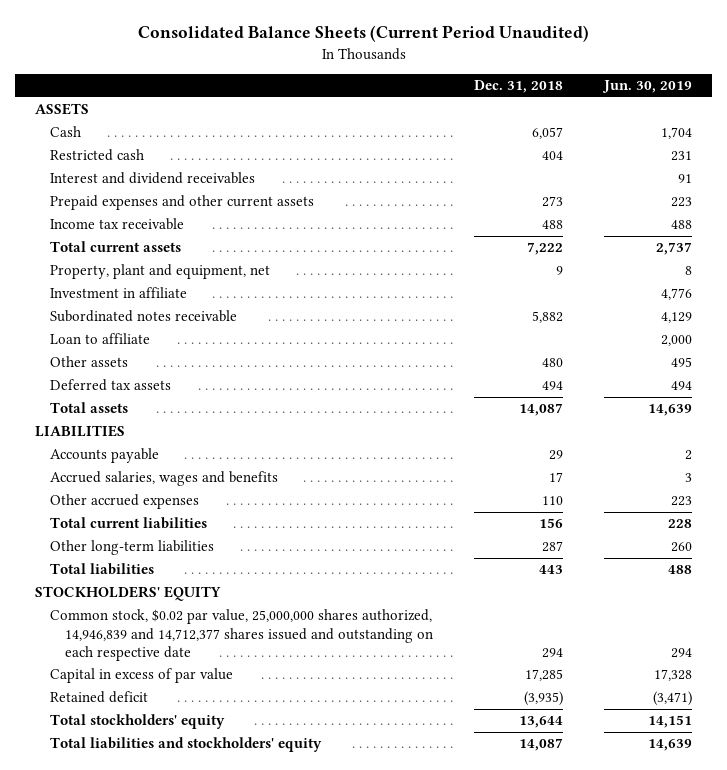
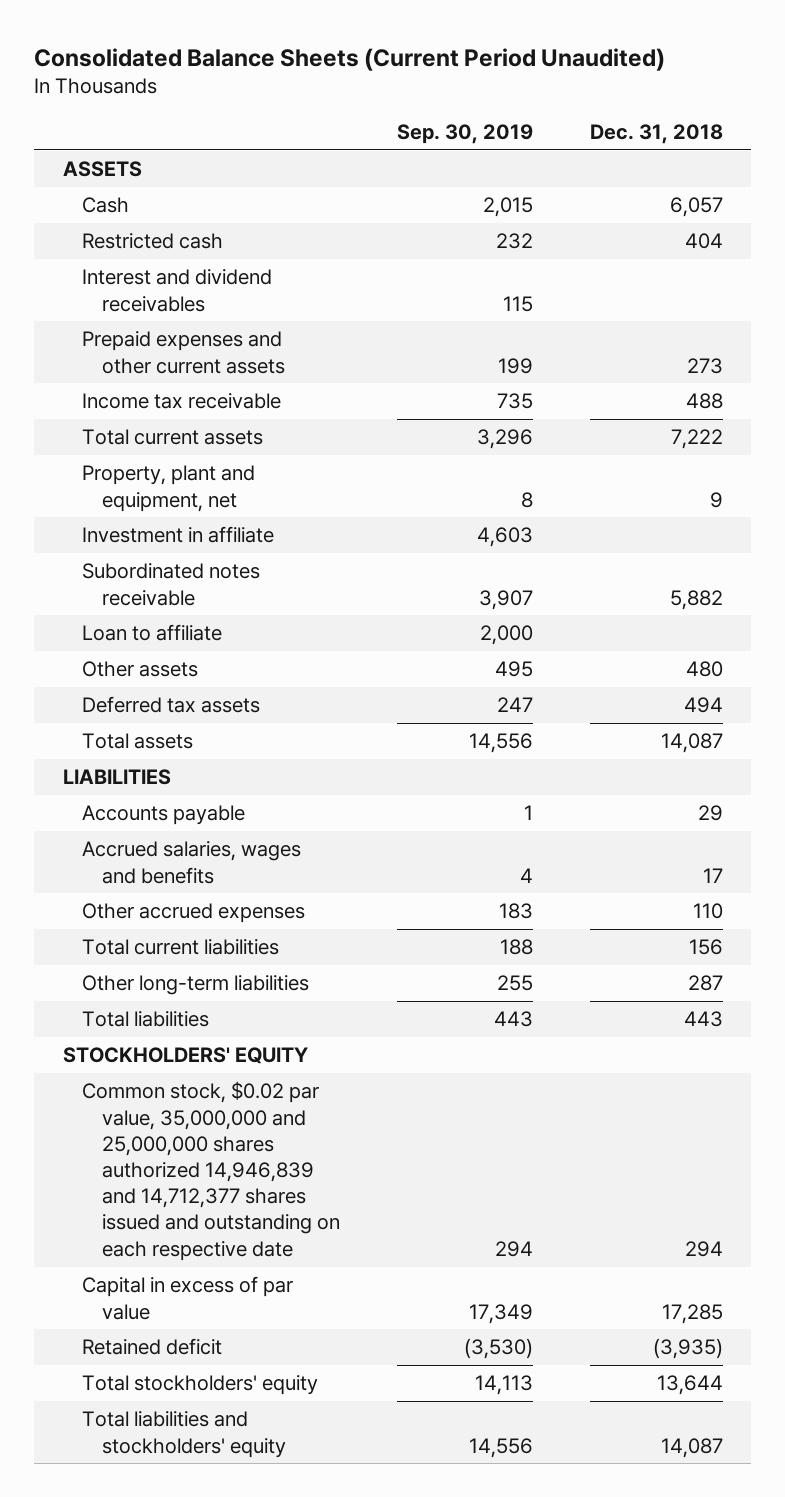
[601,80,692,94] Jun. 30, 2019 -> none
none -> [396,124,533,145] Sep. 30, 2019
[50,609,433,661] Common stock, $0.02 par value, 25,000,000 shares authorized, 14,946,839 and 14,712,377 shares issued and outstanding on each respective date -> [82,1081,340,1261] Common stock, $0.02 par value, 35,000,000 and 25,000,000 shares authorized 14,946,839 and 14,712,377 shares issued and outstanding on each respective date

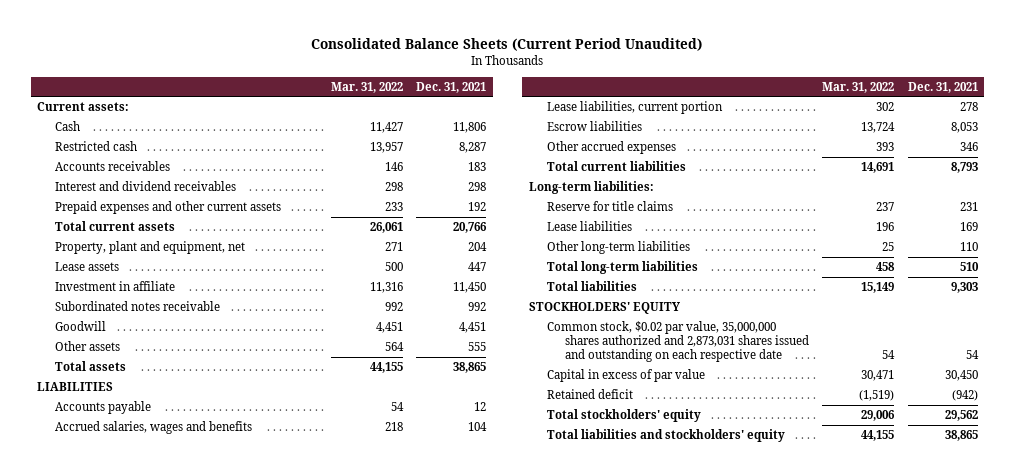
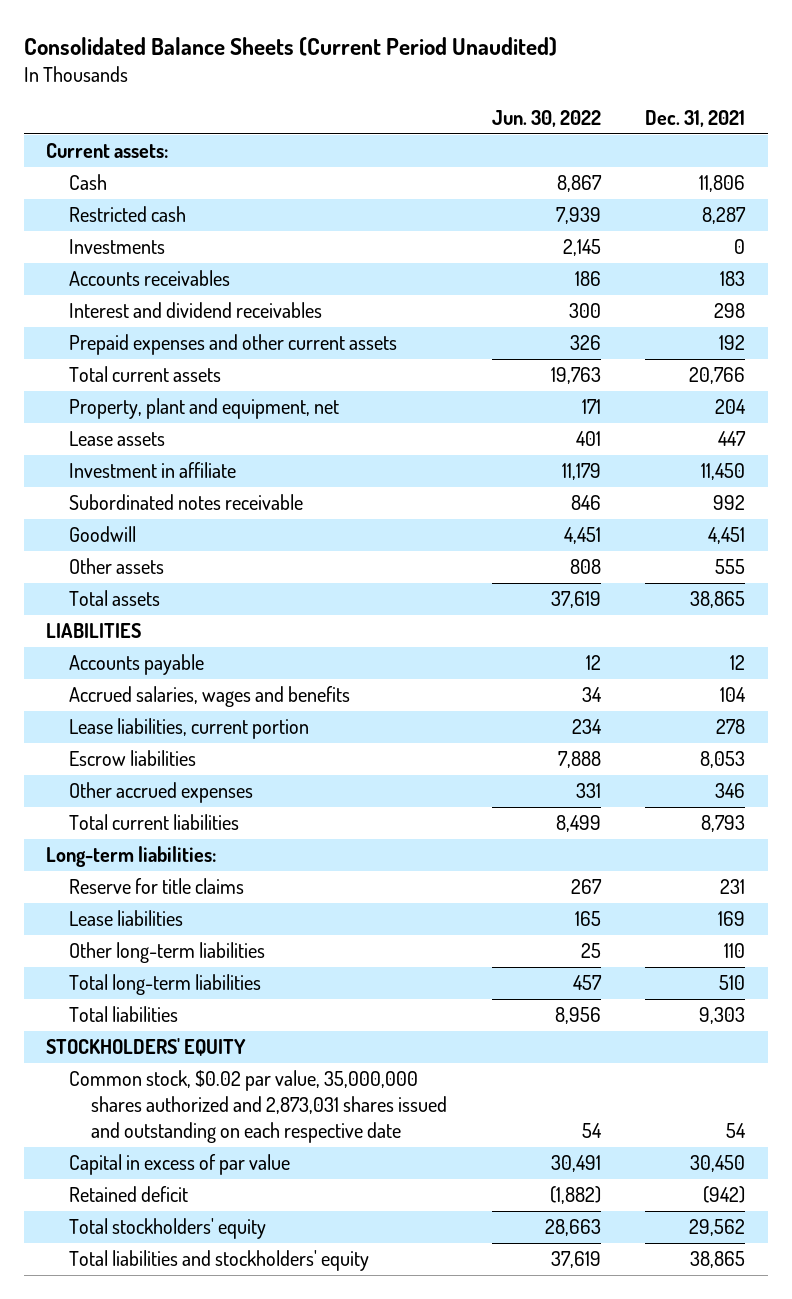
[330,81,403,93] Mar. 31, 2022 -> none
none -> [491,110,601,128] Jun. 30, 2022
none -> [68,239,165,255] Investments

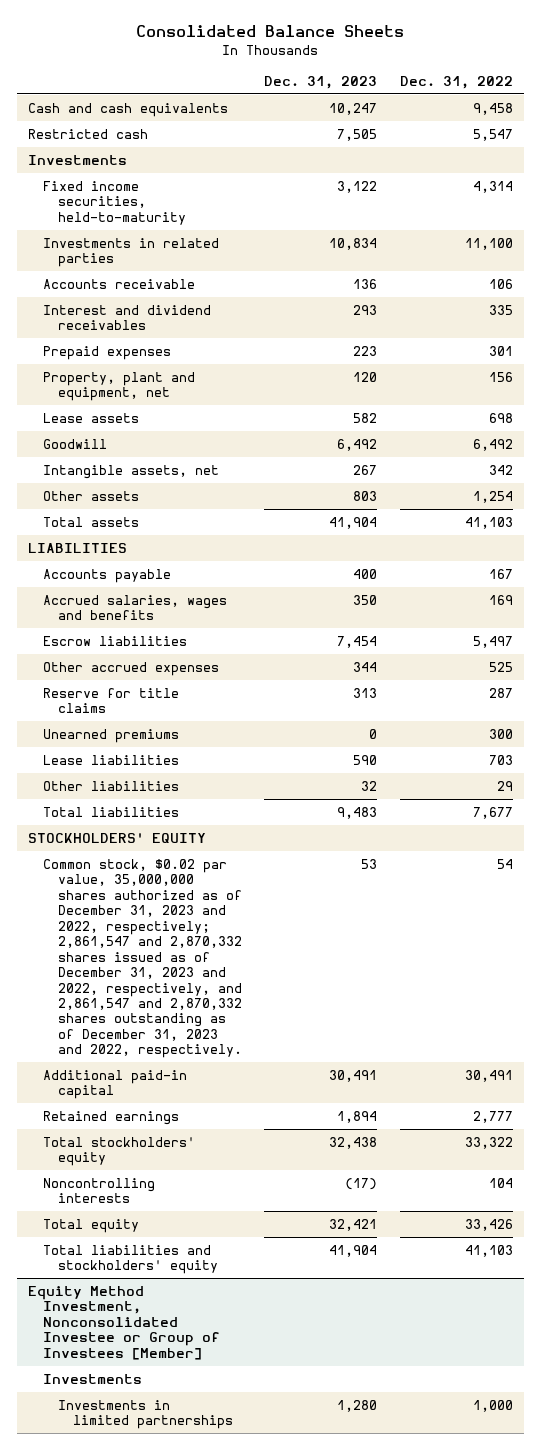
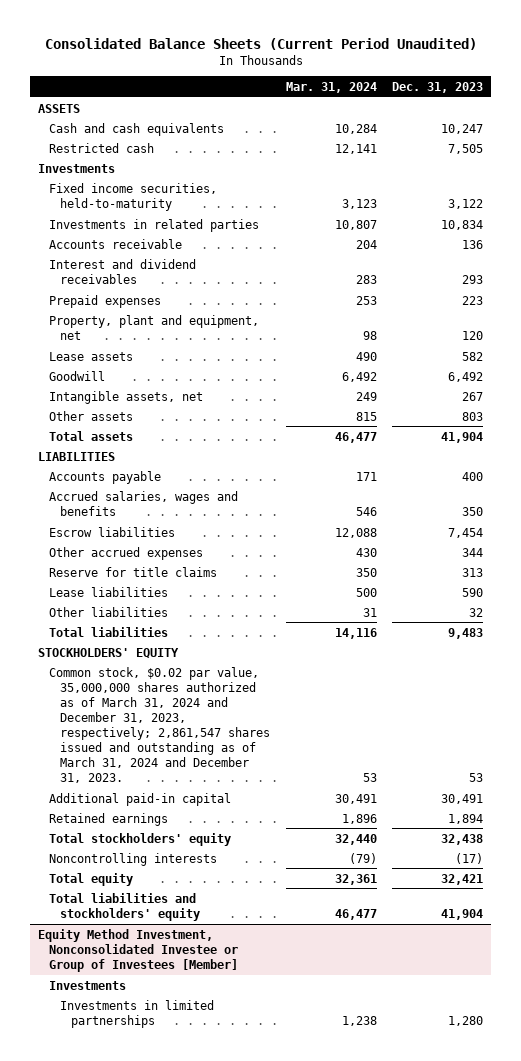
[136,24,405,37] Consolidated Balance Sheets -> [44,37,477,50] Consolidated Balance Sheets (Current Period Unaudited)
[399,75,513,89] Dec. 31, 2022 -> none
none -> [285,81,377,93] Mar. 31, 2024
none -> [37,103,80,113] ASSETS
[42,728,179,743] Unearned premiums -> none
[42,858,242,1059] Common stock, $0.02 par value, 35,000,000 shares authorized as of December 31, 2023 and 2022, respectively; 2,861,547 and 2,870,332 shares issued as of December 31, 2023 and 2022, respectively, and 2,861,547 and 2,870,332 shares outstanding as of December 31, 2023 and 2022, respectively. -> [49,666,271,784] Common stock, $0.02 par value, 35,000,000 shares authorized as of March 31, 2024 and December 31, 2023, respectively; 2,861,547 shares issued and outstanding as of March 31, 2024 and December 31, 2023.

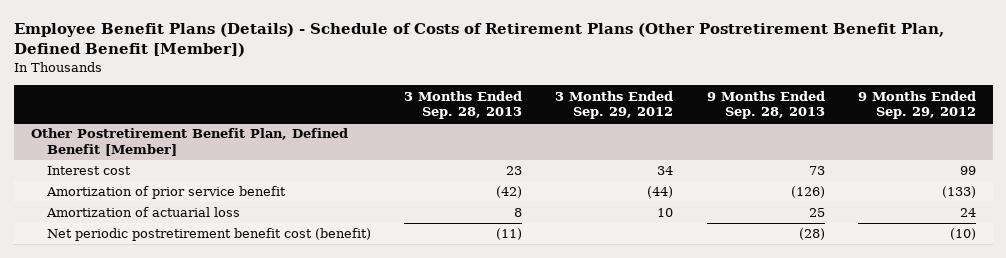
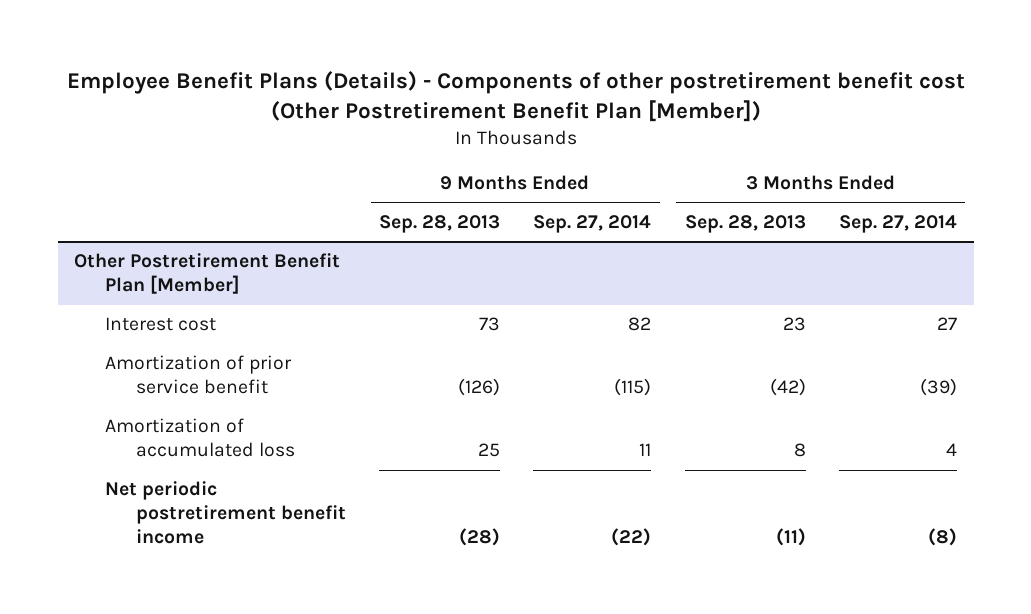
[13,23,944,58] Employee Benefit Plans (Details) - Schedule of Costs of Retirement Plans (Other Postretirement Benefit Plan, Defined Benefit [Member]) -> [66,70,965,123] Employee Benefit Plans (Details) - Components of other postretirement benefit cost (Other Postretirement Benefit Plan [Member])
[555,90,674,120] 3 Months Ended Sep. 29, 2012 -> none
[857,90,976,120] 9 Months Ended Sep. 29, 2012 -> none
none -> [533,214,652,233] Sep. 27, 2014
none -> [838,214,957,233] Sep. 27, 2014
[30,128,348,157] Other Postretirement Benefit Plan, Defined Benefit [Member] -> [74,253,341,295] Other Postretirement Benefit Plan [Member]
[45,207,240,218] Amortization of actuarial loss -> [105,418,295,458] Amortization of accumulated loss
[46,228,371,242] Net periodic postretirement benefit cost (benefit) -> [105,481,346,545] Net periodic postretirement benefit income

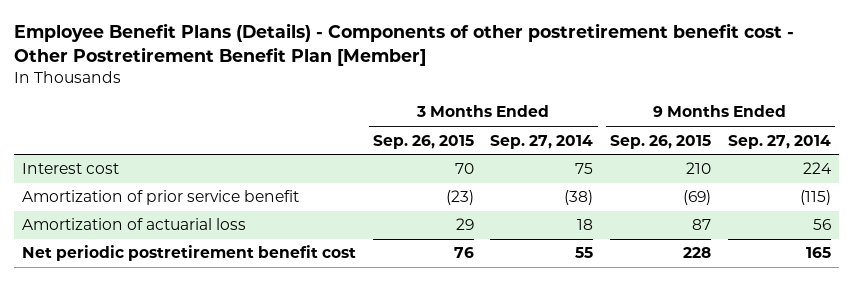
[66,70,965,123] Employee Benefit Plans (Details) - Components of other postretirement benefit cost (Other Postretirement Benefit Plan [Member]) -> [13,22,794,66] Employee Benefit Plans (Details) - Components of other postretirement benefit cost - Other Postretirement Benefit Plan [Member]
[379,214,501,233] Sep. 28, 2013 -> none
[684,214,806,233] Sep. 28, 2013 -> none
none -> [372,134,474,149] Sep. 26, 2015
none -> [610,134,712,149] Sep. 26, 2015
[74,253,341,295] Other Postretirement Benefit Plan [Member] -> none
[628,317,652,332] 82 -> [802,162,832,175] 224
[936,317,957,331] 27 -> [575,163,594,175] 75
[919,378,957,397] (39) -> [564,190,594,206] (38)
[105,418,295,458] Amortization of accumulated loss -> [22,218,247,231] Amortization of actuarial loss
[639,443,652,457] 11 -> [812,219,831,231] 56
[945,443,957,457] 4 -> [577,219,594,231] 18
[105,481,346,545] Net periodic postretirement benefit income -> [22,245,357,262] Net periodic postretirement benefit cost
[611,528,652,547] (22) -> [805,247,831,259] 165
[927,528,957,547] (8) -> [575,247,594,259] 55

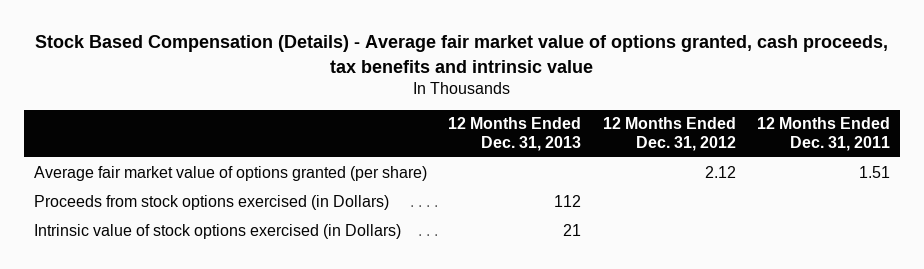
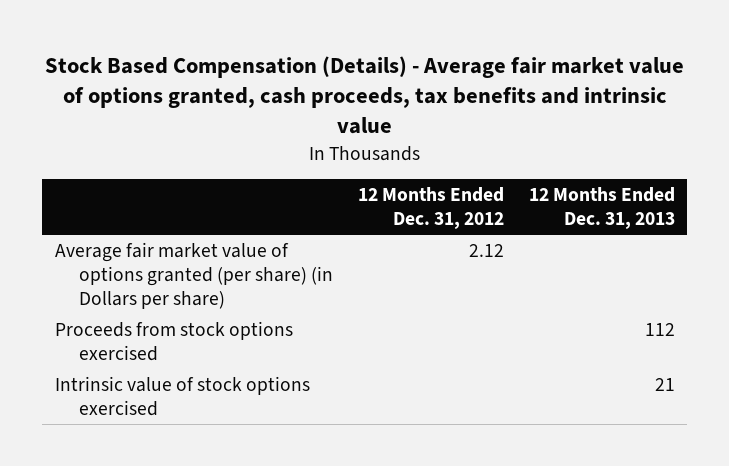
[756,117,890,151] 12 Months Ended Dec. 31, 2011 -> none
[34,165,428,181] Average fair market value of options granted (per share) -> [54,241,334,310] Average fair market value of options granted (per share) (in Dollars per share)
[34,194,390,210] Proceeds from stock options exercised (in Dollars) -> [54,320,293,361] Proceeds from stock options exercised
[34,223,402,239] Intrinsic value of stock options exercised (in Dollars) -> [54,375,310,416] Intrinsic value of stock options exercised

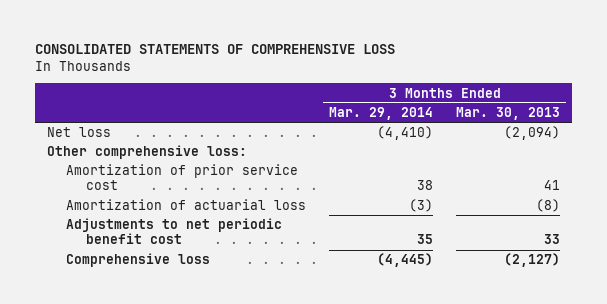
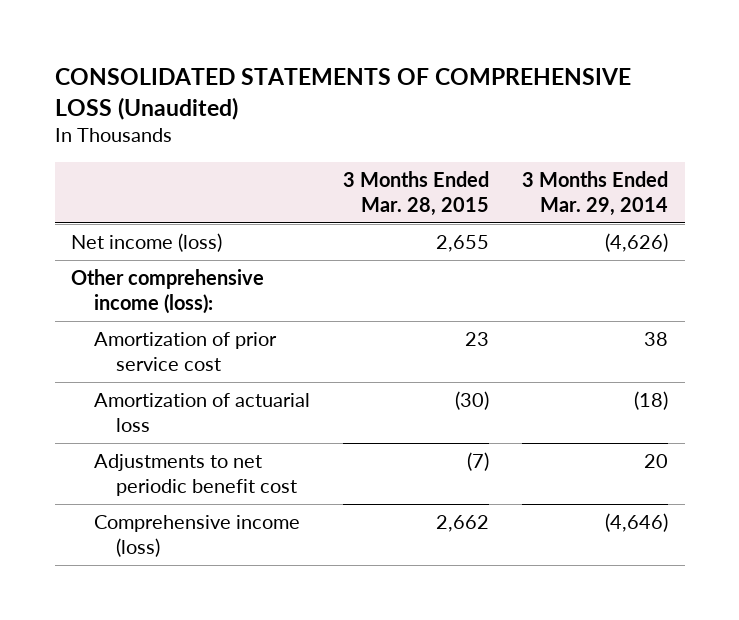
[35,44,396,55] CONSOLIDATED STATEMENTS OF COMPREHENSIVE LOSS -> [54,68,631,120] CONSOLIDATED STATEMENTS OF COMPREHENSIVE LOSS (Unaudited)
[456,106,561,120] Mar. 30, 2013 -> none
none -> [342,170,489,217] 3 Months Ended Mar. 28, 2015
[46,127,111,138] Net loss -> [71,232,223,252] Net income (loss)
[377,126,434,141] (4,410) -> [605,232,669,252] (4,626)
[46,145,247,160] Other comprehensive loss: -> [71,268,265,315] Other comprehensive income (loss):
[409,199,434,213] (3) -> [634,390,669,410] (18)
[417,234,434,245] 35 -> [644,453,669,468] 20
[66,253,211,268] Comprehensive loss -> [93,514,300,558] Comprehensive income (loss)
[377,253,434,268] (4,445) -> [605,512,669,532] (4,646)

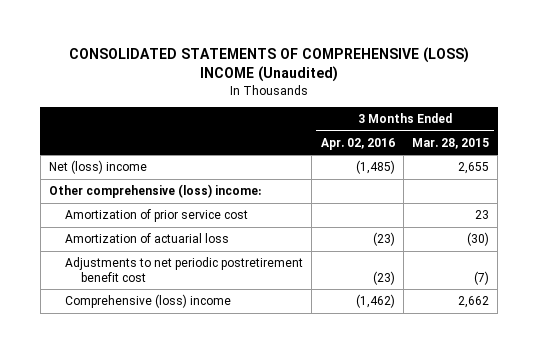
[54,68,631,120] CONSOLIDATED STATEMENTS OF COMPREHENSIVE LOSS (Unaudited) -> [69,47,470,83] CONSOLIDATED STATEMENTS OF COMPREHENSIVE (LOSS) INCOME (Unaudited)
[522,170,669,217] 3 Months Ended Mar. 29, 2014 -> none
none -> [320,137,395,150] Apr. 02, 2016
[71,232,223,252] Net income (loss) -> [48,160,147,175] Net (loss) income
[71,268,265,315] Other comprehensive income (loss): -> [48,184,261,199] Other comprehensive (loss) income:
[93,453,298,497] Adjustments to net periodic benefit cost -> [65,257,304,282] Adjustments to net periodic postretirement benefit cost
[93,514,300,558] Comprehensive income (loss) -> [65,294,232,309] Comprehensive (loss) income

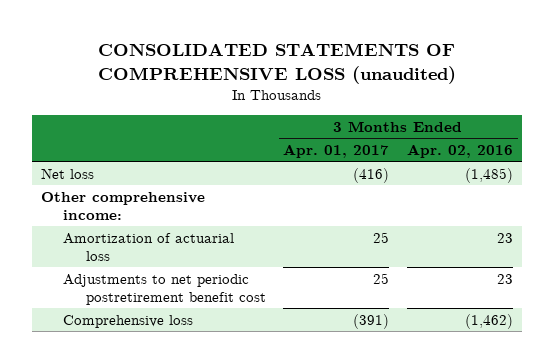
[69,47,470,83] CONSOLIDATED STATEMENTS OF COMPREHENSIVE (LOSS) INCOME (Unaudited) -> [98,42,457,84] CONSOLIDATED STATEMENTS OF COMPREHENSIVE LOSS (unaudited)
[412,137,490,149] Mar. 28, 2015 -> none
none -> [283,143,390,158] Apr. 01, 2017
[65,209,249,223] Amortization of prior service cost -> none
[48,160,147,175] Net (loss) income -> [41,167,95,179] Net loss
[48,184,261,199] Other comprehensive (loss) income: -> [41,191,206,221] Other comprehensive income:
[372,232,395,247] (23) -> [497,232,514,243] 23
[372,270,395,285] (23) -> [497,273,514,284] 23
[65,294,232,309] Comprehensive (loss) income -> [63,314,194,328] Comprehensive loss

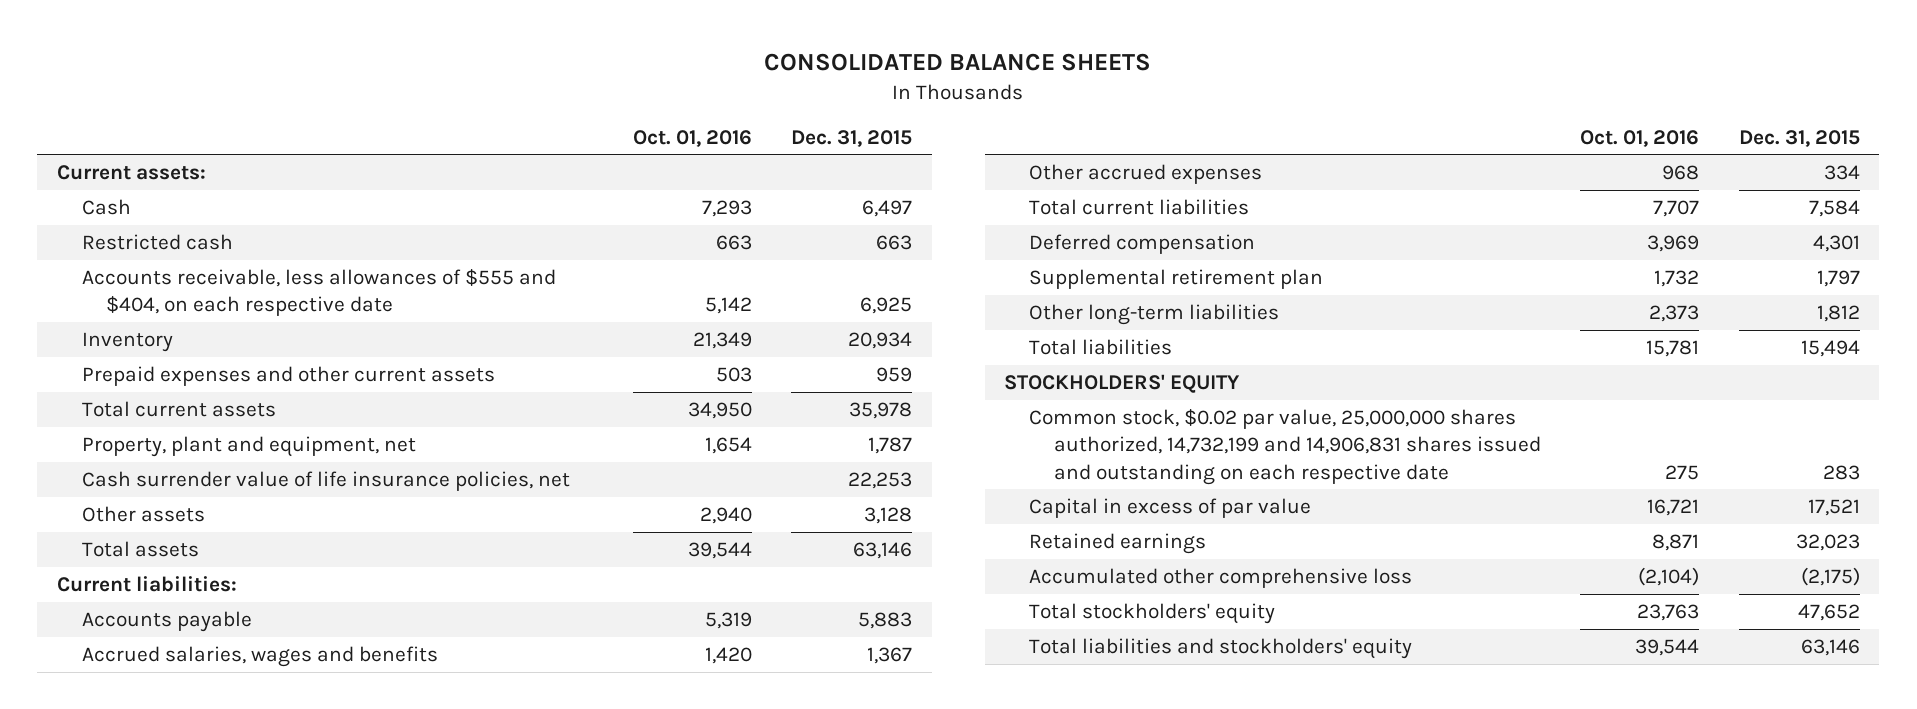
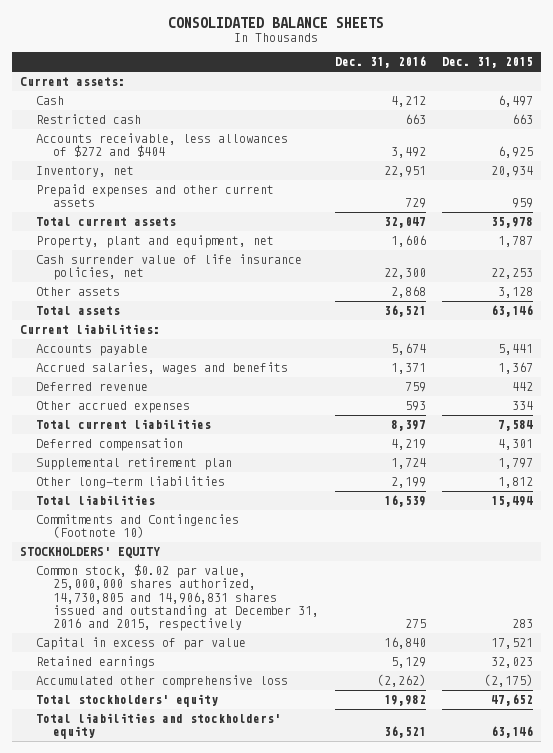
[632,129,752,147] Oct. 01, 2016 -> none
none -> [334,56,426,69] Dec. 31, 2016
[81,268,556,317] Accounts receivable, less allowances of $555 and $404, on each respective date -> [36,133,289,158] Accounts receivable, less allowances of $272 and $404
[81,331,173,352] Inventory -> [36,166,135,178] Inventory, net
[858,611,913,629] 5,883 -> [497,344,533,356] 5,441
none -> [36,382,149,392] Deferred revenue
none -> [36,514,240,539] Commitments and Contingencies (Footnote 10)
[1029,408,1541,485] Common stock, $0.02 par value, 25,000,000 shares authorized, 14,732,199 and 14,906,831 shares issued and outstanding on each respective date -> [36,564,319,631] Common stock, $0.02 par value, 25,000,000 shares authorized, 14,730,805 and 14,906,831 shares issued and outstanding at December 31, 2016 and 2015, respectively

